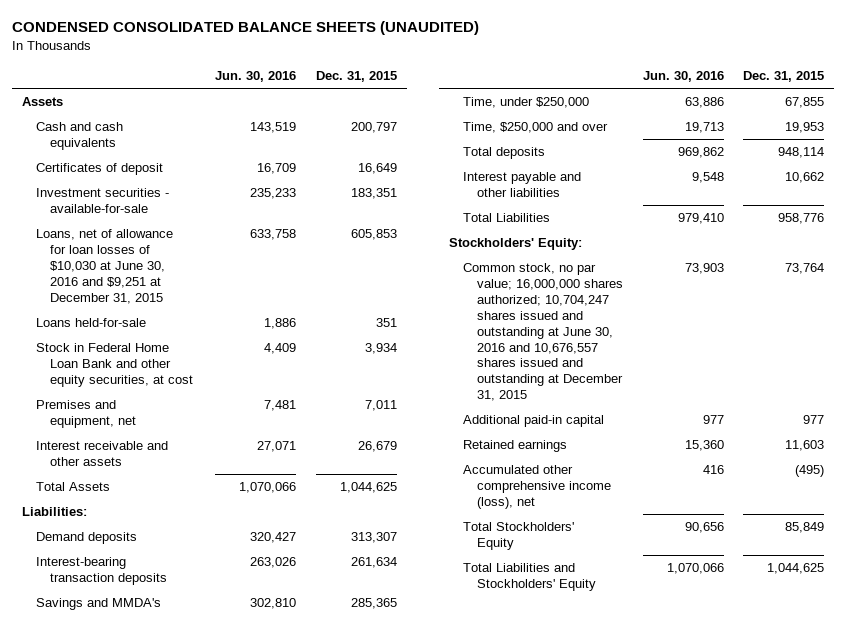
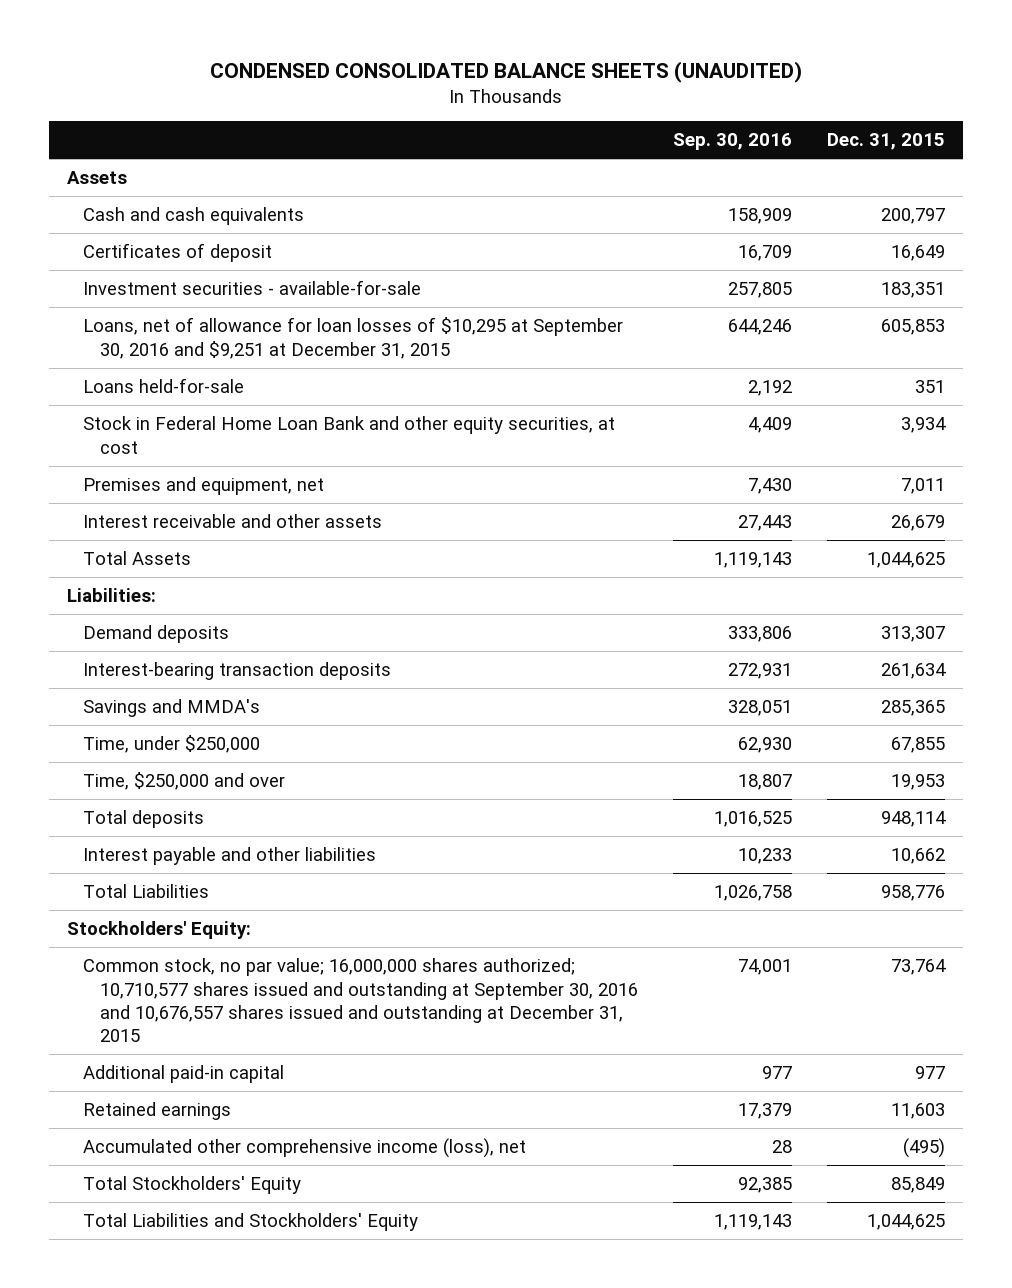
[215,71,297,83] Jun. 30, 2016 -> none
none -> [673,133,793,151] Sep. 30, 2016
[35,229,173,304] Loans, net of allowance for loan losses of $10,030 at June 30, 2016 and $9,251 at December 31, 2015 -> [83,317,624,359] Loans, net of allowance for loan losses of $10,295 at September 30, 2016 and $9,251 at December 31, 2015
[463,263,624,402] Common stock, no par value; 16,000,000 shares authorized; 10,704,247 shares issued and outstanding at June 30, 2016 and 10,676,557 shares issued and outstanding at December 31, 2015 -> [83,958,638,1043] Common stock, no par value; 16,000,000 shares authorized; 10,710,577 shares issued and outstanding at September 30, 2016 and 10,676,557 shares issued and outstanding at December 31, 2015

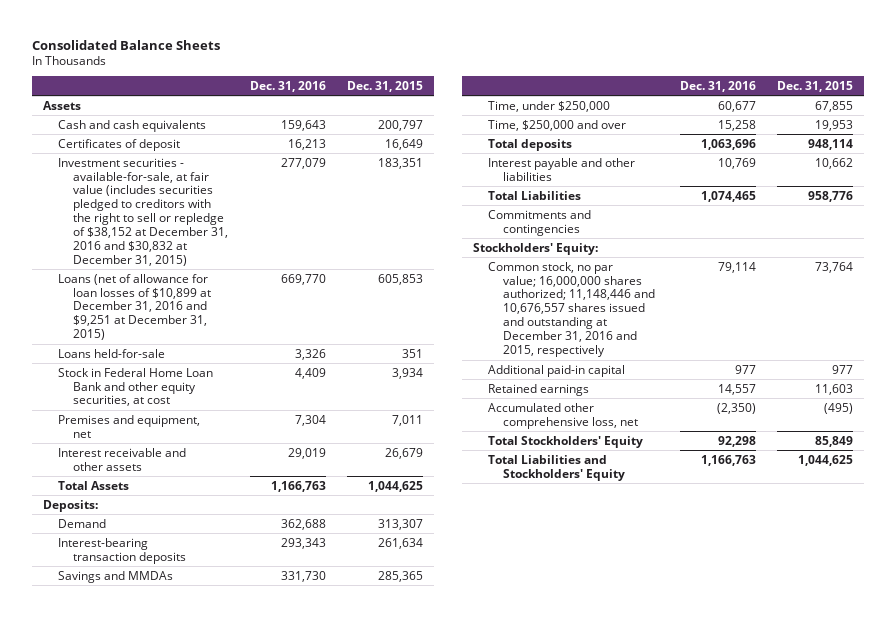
[210,60,803,83] CONDENSED CONSOLIDATED BALANCE SHEETS (UNAUDITED) -> [32,39,221,50] Consolidated Balance Sheets
[673,133,793,151] Sep. 30, 2016 -> none
none -> [249,80,326,92] Dec. 31, 2016
[83,280,422,296] Investment securities - available-for-sale -> [58,157,229,266] Investment securities - available-for-sale, at fair value (includes securities pledged to creditors with the right to sell or repledge of $38,152 at December 31, 2016 and $30,832 at December 31, 2015)
[83,317,624,359] Loans, net of allowance for loan losses of $10,295 at September 30, 2016 and $9,251 at December 31, 2015 -> [58,273,212,341] Loans (net of allowance for loan losses of $10,899 at December 31, 2016 and $9,251 at December 31, 2015)
[67,588,157,603] Liabilities: -> none
none -> [42,499,98,512] Deposits:
[83,625,230,644] Demand deposits -> [58,518,107,528] Demand
[83,699,261,718] Savings and MMDA's -> [58,570,174,583] Savings and MMDAs
none -> [487,209,591,236] Commitments and contingencies
[83,958,638,1043] Common stock, no par value; 16,000,000 shares authorized; 10,710,577 shares issued and outstanding at September 30, 2016 and 10,676,557 shares issued and outstanding at December 31, 2015 -> [487,261,656,357] Common stock, no par value; 16,000,000 shares authorized; 11,148,446 and 10,676,557 shares issued and outstanding at December 31, 2016 and 2015, respectively
[83,1138,527,1159] Accumulated other comprehensive income (loss), net -> [487,402,639,429] Accumulated other comprehensive loss, net

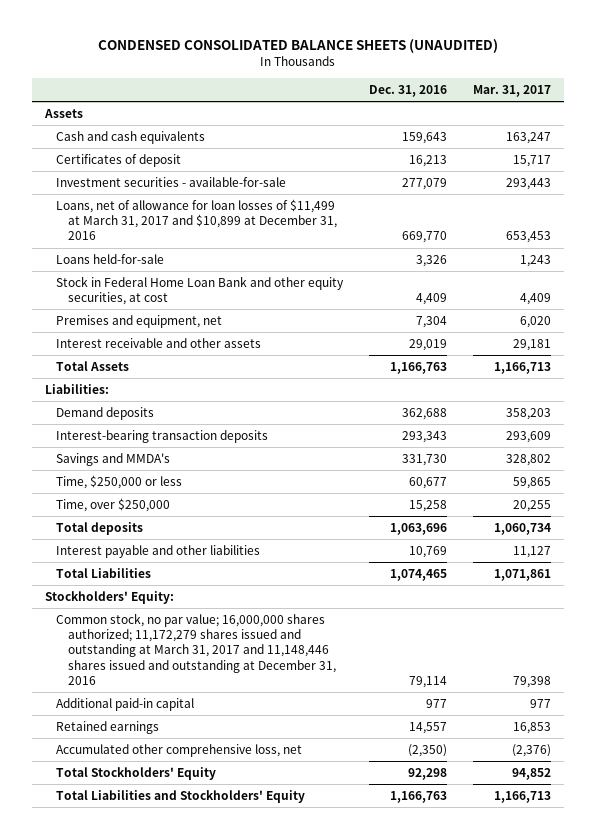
[32,39,221,50] Consolidated Balance Sheets -> [97,39,498,54] CONDENSED CONSOLIDATED BALANCE SHEETS (UNAUDITED)
[347,80,424,92] Dec. 31, 2015 -> none
none -> [473,84,552,97] Mar. 31, 2017
[58,157,229,266] Investment securities - available-for-sale, at fair value (includes securities pledged to creditors with the right to sell or repledge of $38,152 at December 31, 2016 and $30,832 at December 31, 2015) -> [56,176,287,187] Investment securities - available-for-sale
[58,273,212,341] Loans (net of allowance for loan losses of $10,899 at December 31, 2016 and $9,251 at December 31, 2015) -> [56,198,338,241] Loans, net of allowance for loan losses of $11,499 at March 31, 2017 and $10,899 at December 31, 2016
[42,499,98,512] Deposits: -> none
none -> [44,383,109,394] Liabilities:
[58,518,107,528] Demand -> [56,406,155,420] Demand deposits
[58,570,174,583] Savings and MMDAs -> [56,452,171,466] Savings and MMDA's
[487,100,610,112] Time, under $250,000 -> [56,474,183,489] Time, $250,000 or less
[487,119,626,131] Time, $250,000 and over -> [56,497,171,512] Time, over $250,000
[487,209,591,236] Commitments and contingencies -> none
[487,261,656,357] Common stock, no par value; 16,000,000 shares authorized; 11,148,446 and 10,676,557 shares issued and outstanding at December 31, 2016 and 2015, respectively -> [56,612,337,686] Common stock, no par value; 16,000,000 shares authorized; 11,172,279 shares issued and outstanding at March 31, 2017 and 11,148,446 shares issued and outstanding at December 31, 2016

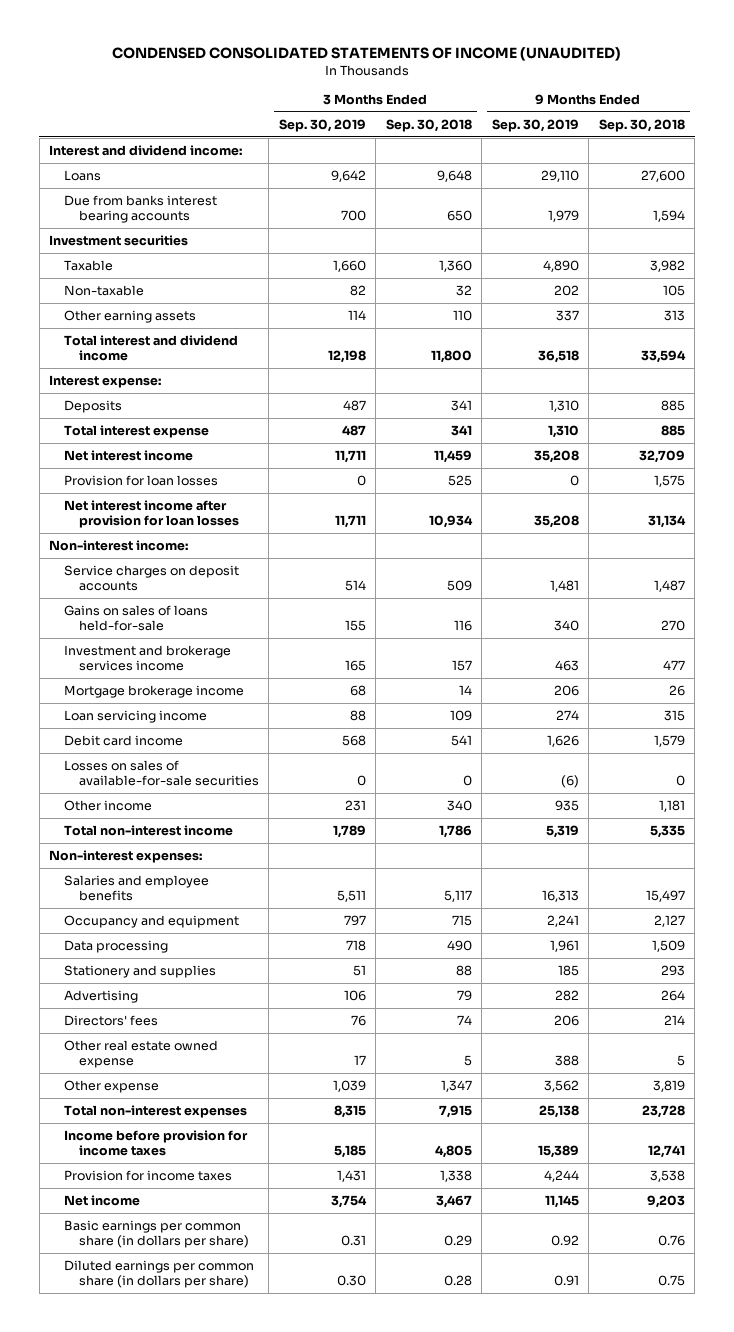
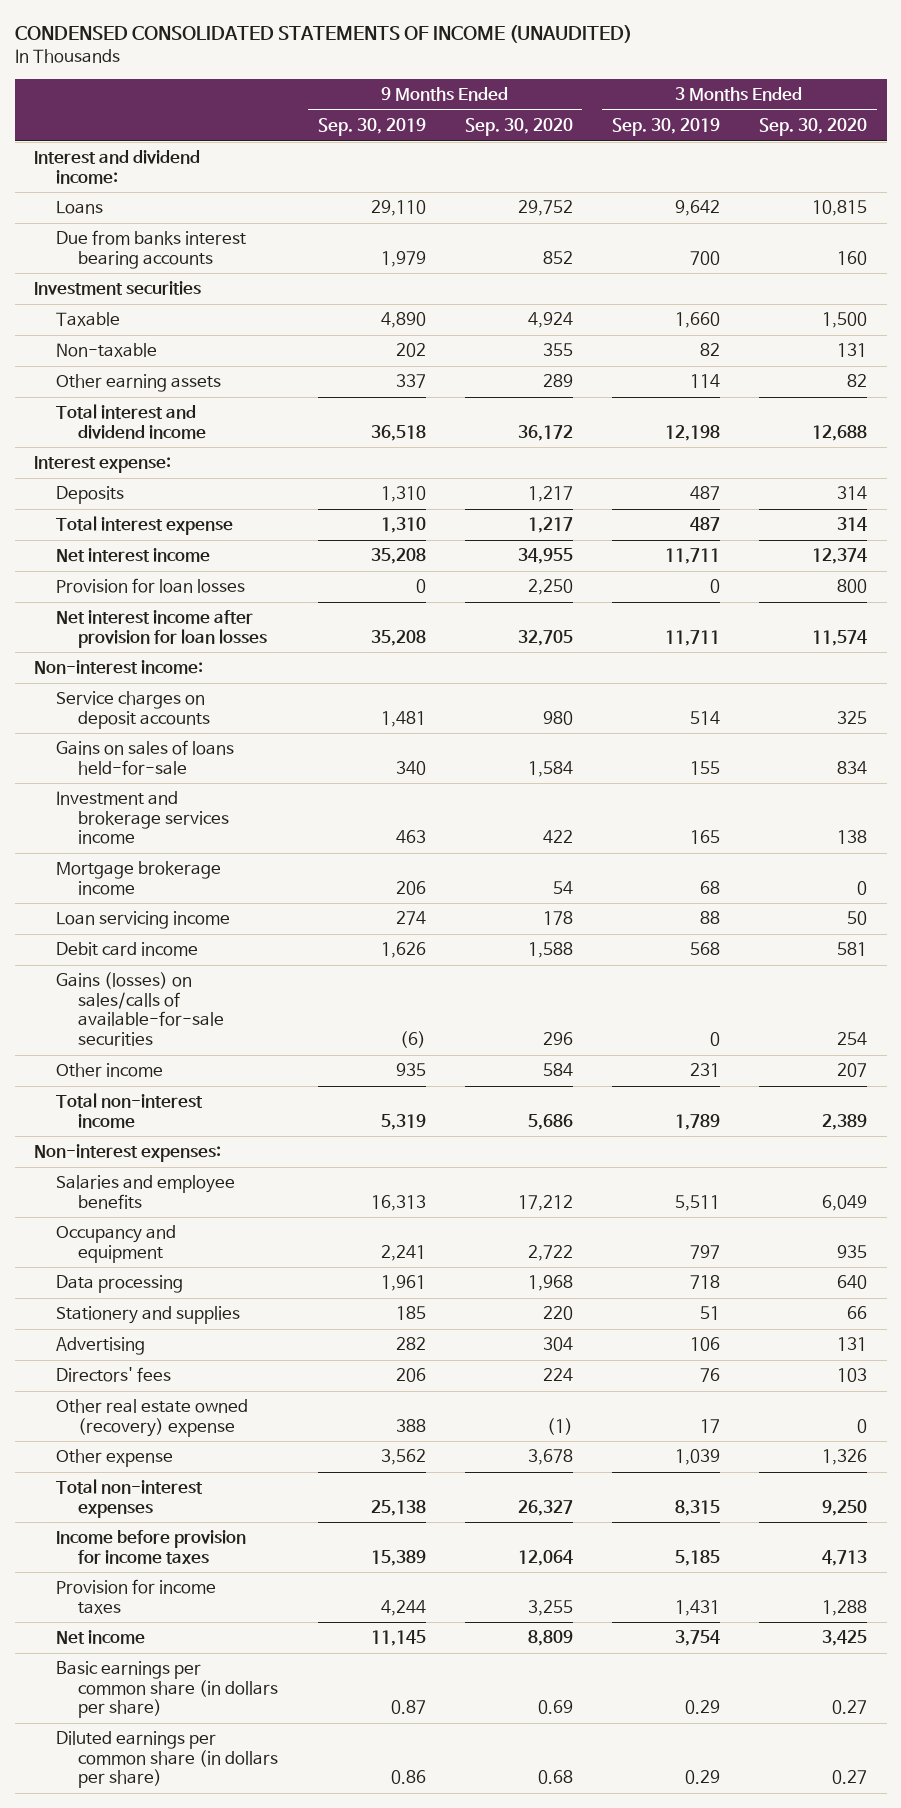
[385,118,472,132] Sep. 30, 2018 -> none
[598,118,685,132] Sep. 30, 2018 -> none
none -> [464,118,573,137] Sep. 30, 2020
none -> [759,118,868,137] Sep. 30, 2020
[63,759,259,787] Losses on sales of available-for-sale securities -> [56,972,225,1046] Gains (losses) on sales/calls of available-for-sale securities
[63,1039,218,1069] Other real estate owned expense -> [56,1399,249,1437] Other real estate owned (recovery) expense
[340,1235,366,1247] 0.31 -> [684,1700,720,1715] 0.29
[550,1235,579,1247] 0.92 -> [390,1700,426,1715] 0.87
[336,1275,366,1287] 0.30 -> [684,1770,720,1785] 0.29
[553,1275,579,1287] 0.91 -> [390,1770,426,1785] 0.86

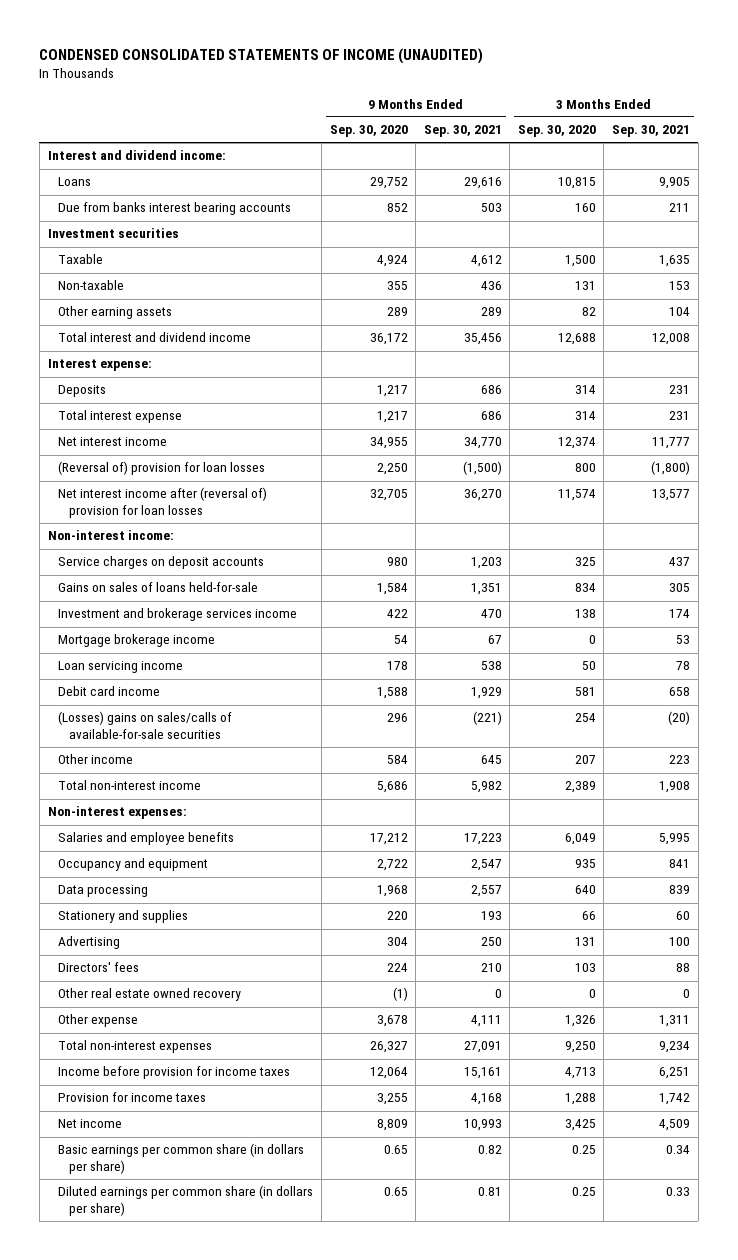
[317,118,426,137] Sep. 30, 2019 -> none
[611,118,720,137] Sep. 30, 2019 -> none
none -> [423,125,502,138] Sep. 30, 2021
none -> [611,125,690,138] Sep. 30, 2021
[56,578,246,594] Provision for loan losses -> [58,461,266,476] (Reversal of) provision for loan losses
[56,610,268,648] Net interest income after provision for loan losses -> [58,487,268,518] Net interest income after (reversal of) provision for loan losses
[56,972,225,1046] Gains (losses) on sales/calls of available-for-sale securities -> [58,711,233,739] (Losses) gains on sales/calls of available-for-sale securities
[56,1399,249,1437] Other real estate owned (recovery) expense -> [58,988,242,1002] Other real estate owned recovery
[537,1700,573,1715] 0.69 -> [383,1145,408,1155] 0.65
[832,1700,868,1715] 0.27 -> [571,1145,596,1155] 0.25
[537,1770,573,1785] 0.68 -> [383,1187,408,1197] 0.65
[832,1770,868,1785] 0.27 -> [571,1187,596,1197] 0.25

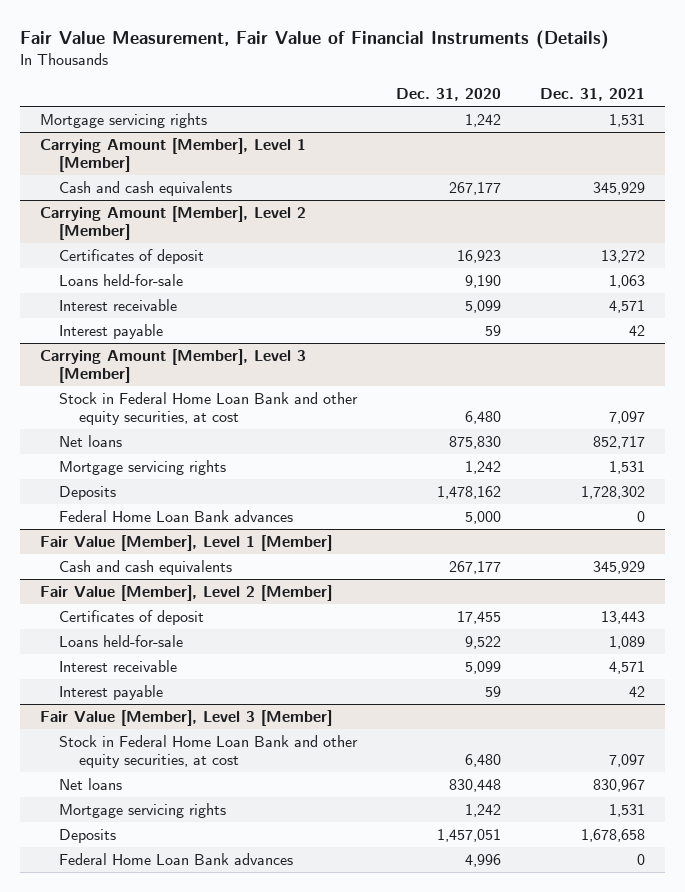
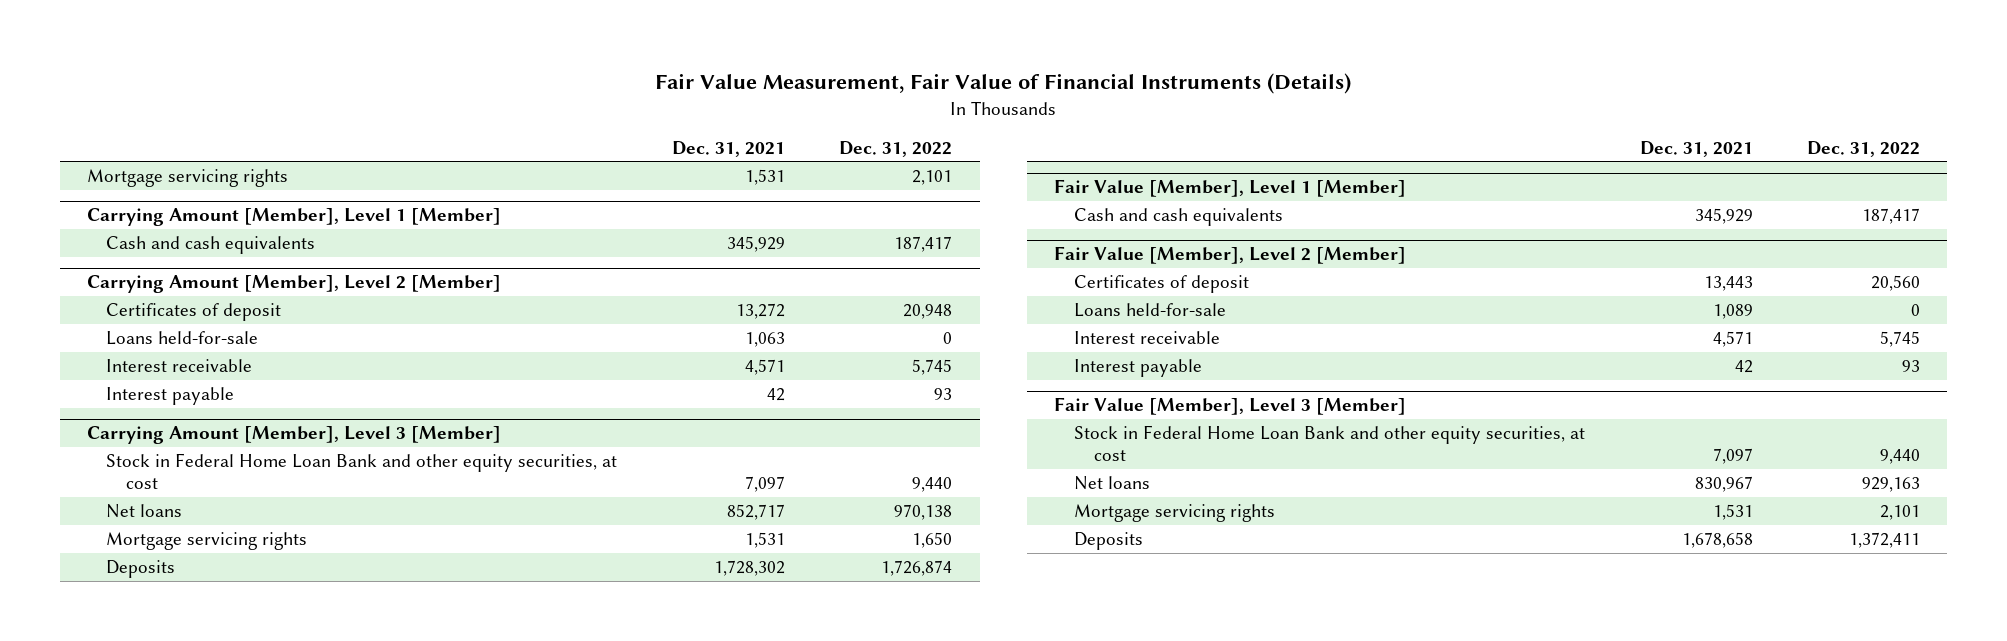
[396,88,502,102] Dec. 31, 2020 -> none
none -> [839,140,953,157] Dec. 31, 2022
[59,510,294,523] Federal Home Loan Bank advances -> none
[59,853,294,866] Federal Home Loan Bank advances -> none

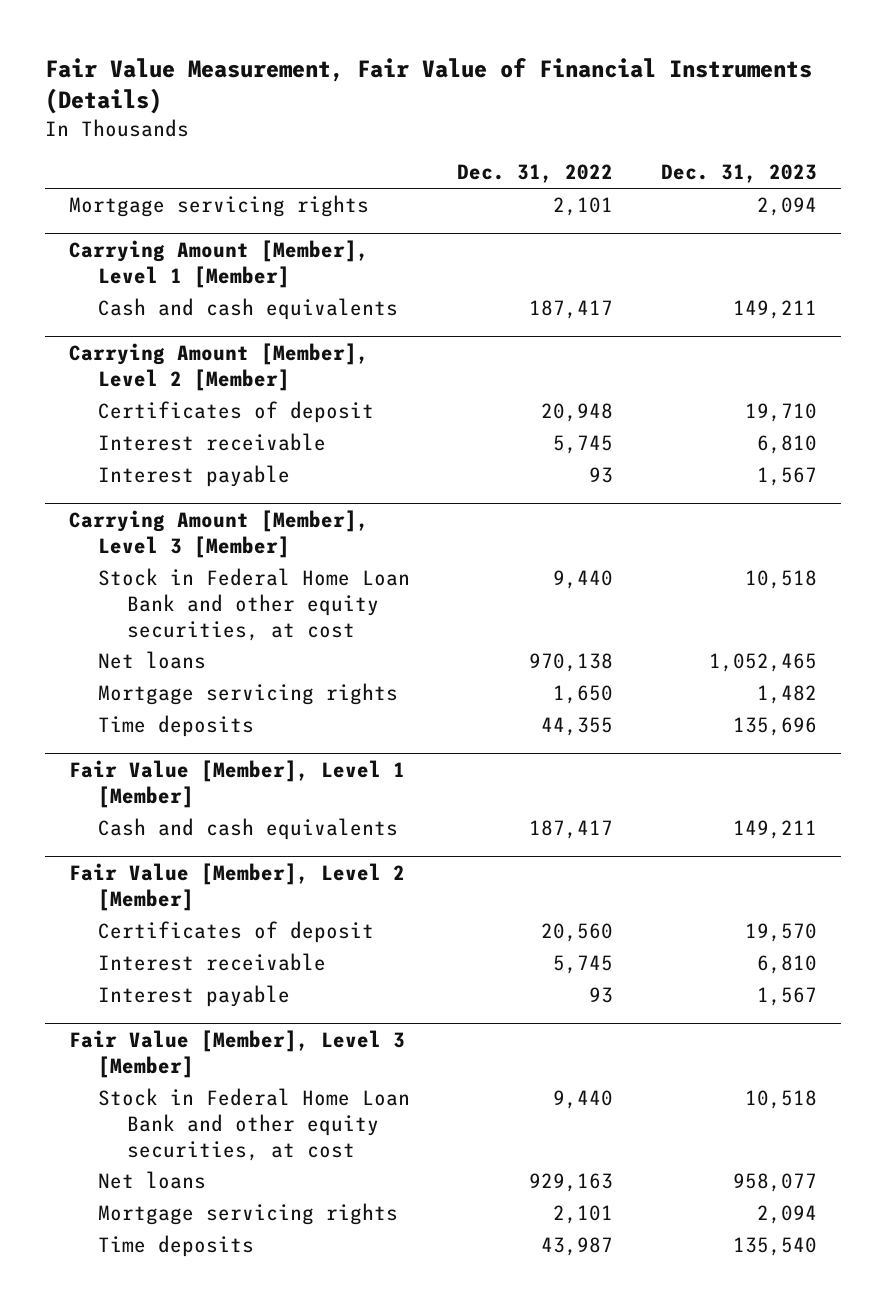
[671,140,785,157] Dec. 31, 2021 -> none
none -> [661,164,818,184] Dec. 31, 2023
[106,330,259,345] Loans held-for-sale -> none
[106,559,176,578] Deposits -> [97,715,254,738] Time deposits
[881,559,953,576] 1,726,874 -> [541,717,614,737] 44,355
[1074,302,1227,317] Loans held-for-sale -> none
[1074,531,1144,550] Deposits -> [97,1235,254,1258] Time deposits
[1849,531,1921,548] 1,372,411 -> [541,1237,614,1257] 43,987

